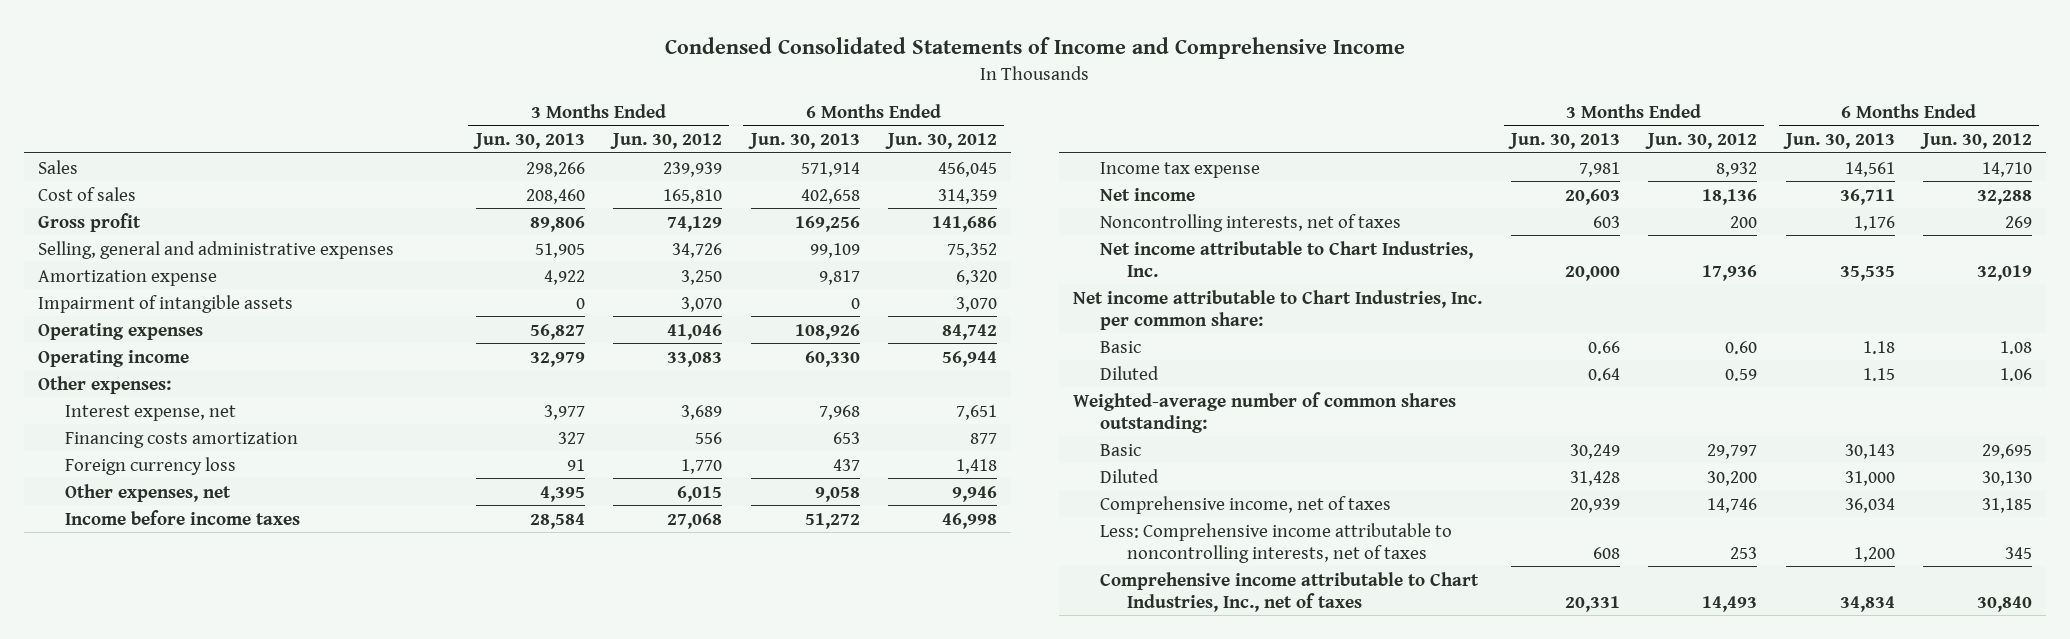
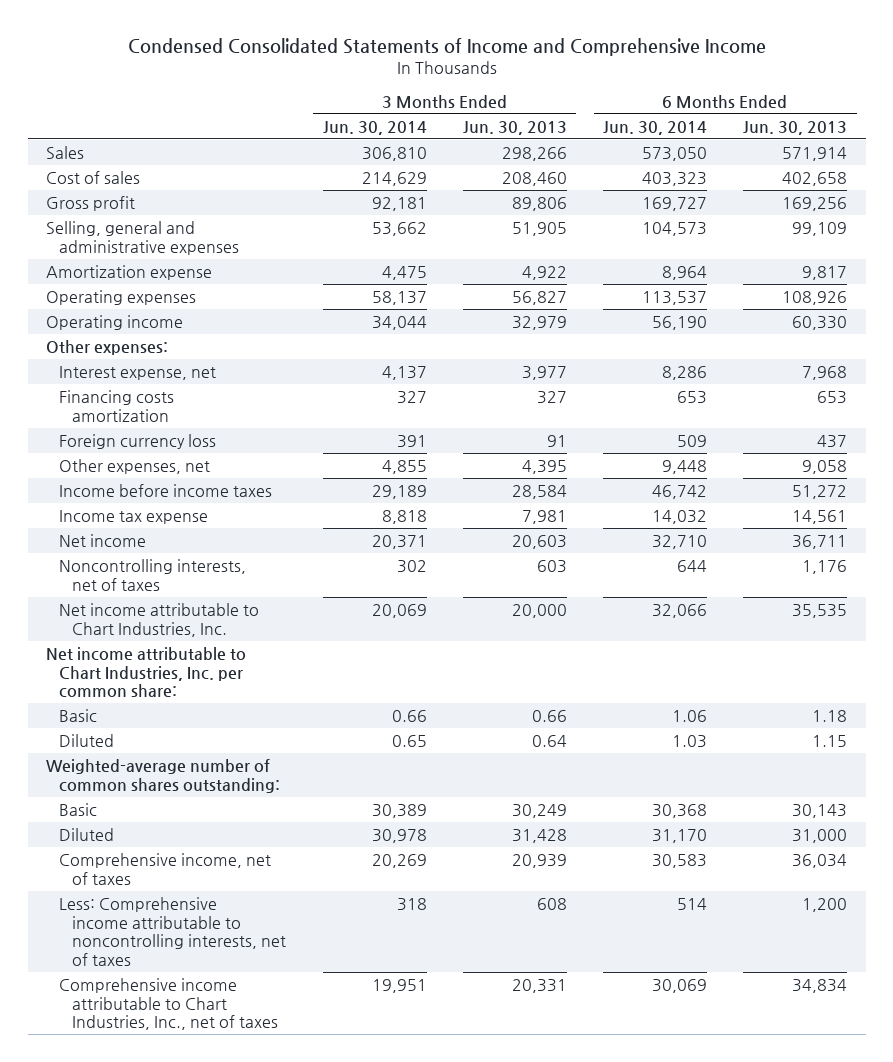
[610,133,723,150] Jun. 30, 2012 -> none
[884,133,997,150] Jun. 30, 2012 -> none
none -> [322,120,427,135] Jun. 30, 2014
none -> [603,120,708,135] Jun. 30, 2014
[38,294,294,313] Impairment of intangible assets -> none

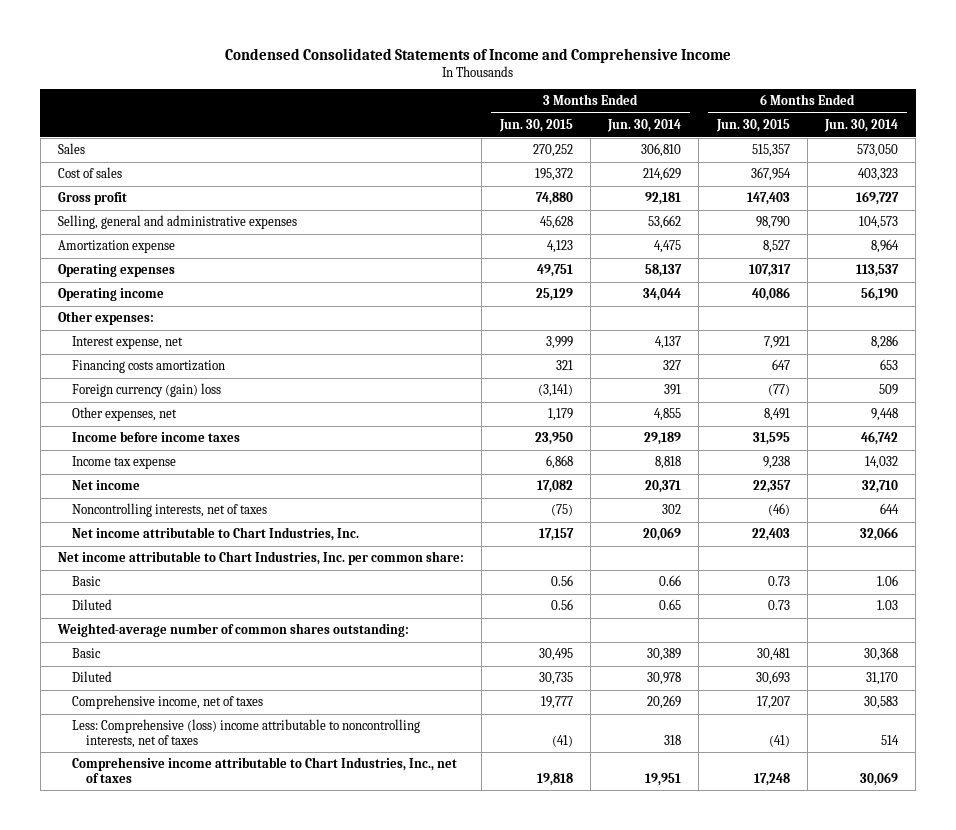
[462,120,567,135] Jun. 30, 2013 -> none
[743,120,848,135] Jun. 30, 2013 -> none
none -> [498,119,573,133] Jun. 30, 2015
none -> [715,119,790,133] Jun. 30, 2015
[59,433,217,449] Foreign currency loss -> [71,383,221,398] Foreign currency (gain) loss
[59,896,287,967] Less: Comprehensive income attributable to noncontrolling interests, net of taxes -> [71,719,420,748] Less: Comprehensive (loss) income attributable to noncontrolling interests, net of taxes

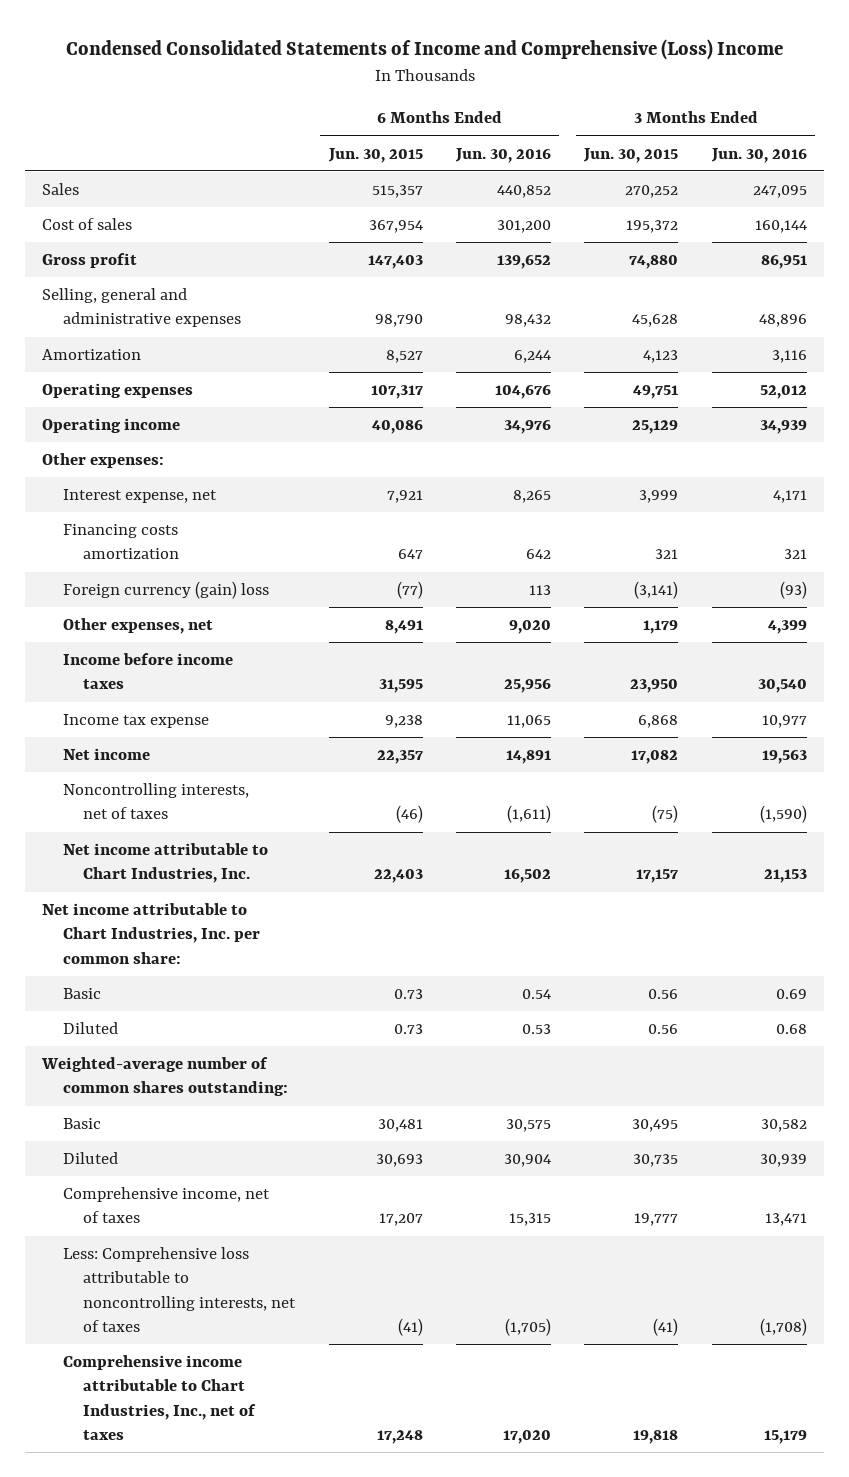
[225,47,732,63] Condensed Consolidated Statements of Income and Comprehensive Income -> [65,39,783,61] Condensed Consolidated Statements of Income and Comprehensive (Loss) Income
[607,119,682,133] Jun. 30, 2014 -> none
[823,119,898,133] Jun. 30, 2014 -> none
none -> [454,147,551,163] Jun. 30, 2016
none -> [710,147,807,163] Jun. 30, 2016
[58,240,176,254] Amortization expense -> [42,349,142,361] Amortization
[71,719,420,748] Less: Comprehensive (loss) income attributable to noncontrolling interests, net of taxes -> [62,1247,297,1333] Less: Comprehensive loss attributable to noncontrolling interests, net of taxes

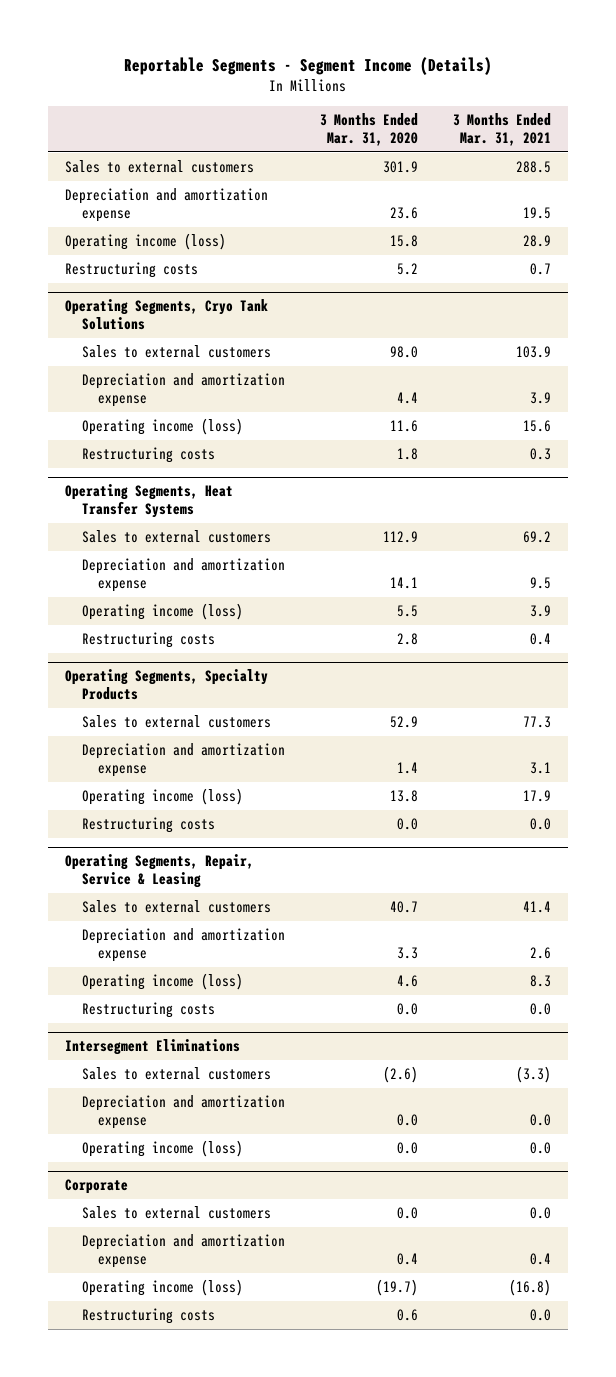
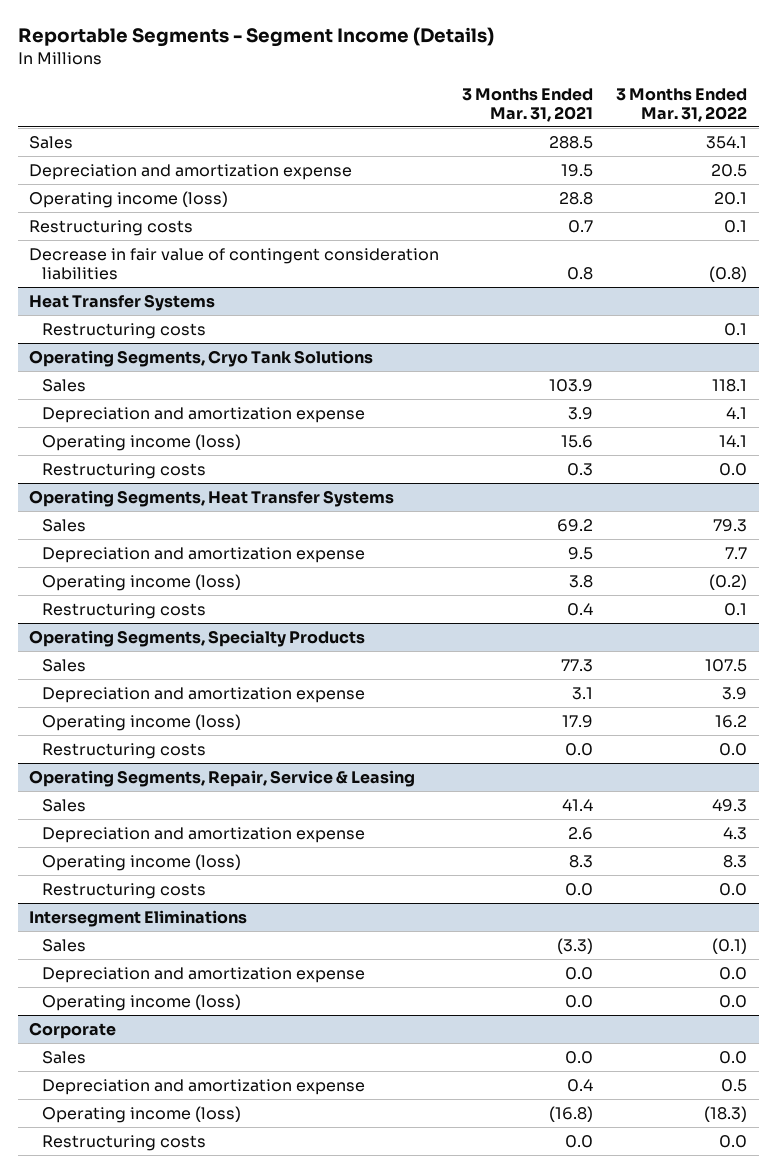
[319,112,418,147] 3 Months Ended Mar. 31, 2020 -> none
none -> [616,87,748,122] 3 Months Ended Mar. 31, 2022
[65,160,255,174] Sales to external customers -> [29,135,74,149] Sales
[522,235,551,248] 28.9 -> [559,191,594,205] 28.8
none -> [29,247,440,281] Decrease in fair value of contingent consideration liabilities
none -> [29,293,216,311] Heat Transfer Systems
none -> [42,322,207,339] Restructuring costs
[81,345,271,359] Sales to external customers -> [42,378,87,392] Sales
[81,530,271,544] Sales to external customers -> [42,518,87,532] Sales
[529,605,551,618] 3.9 -> [569,574,594,588] 3.8
[81,715,271,729] Sales to external customers -> [42,658,87,672] Sales
[81,900,271,914] Sales to external customers -> [42,798,87,812] Sales
[81,1067,271,1081] Sales to external customers -> [42,938,87,952] Sales
[81,1206,271,1220] Sales to external customers -> [42,1050,87,1064] Sales

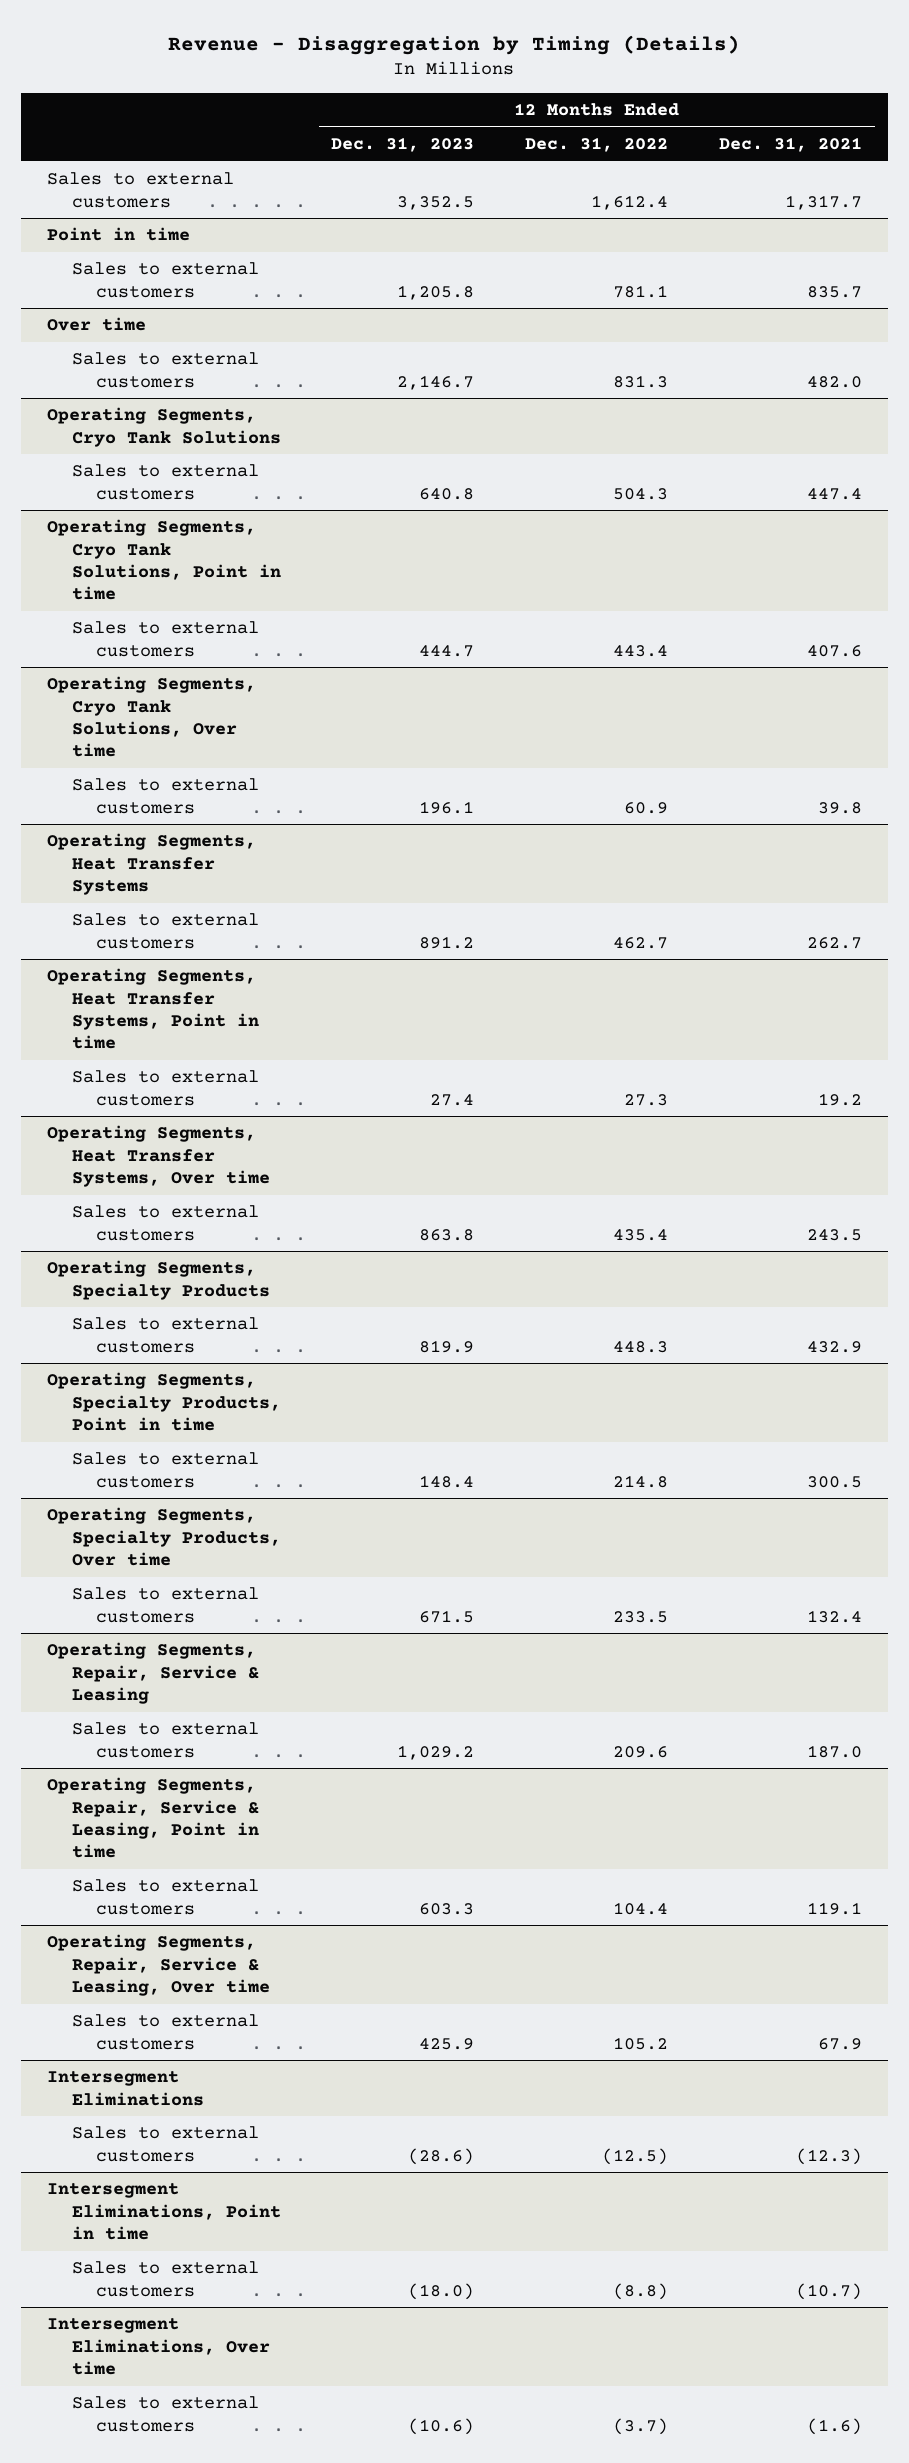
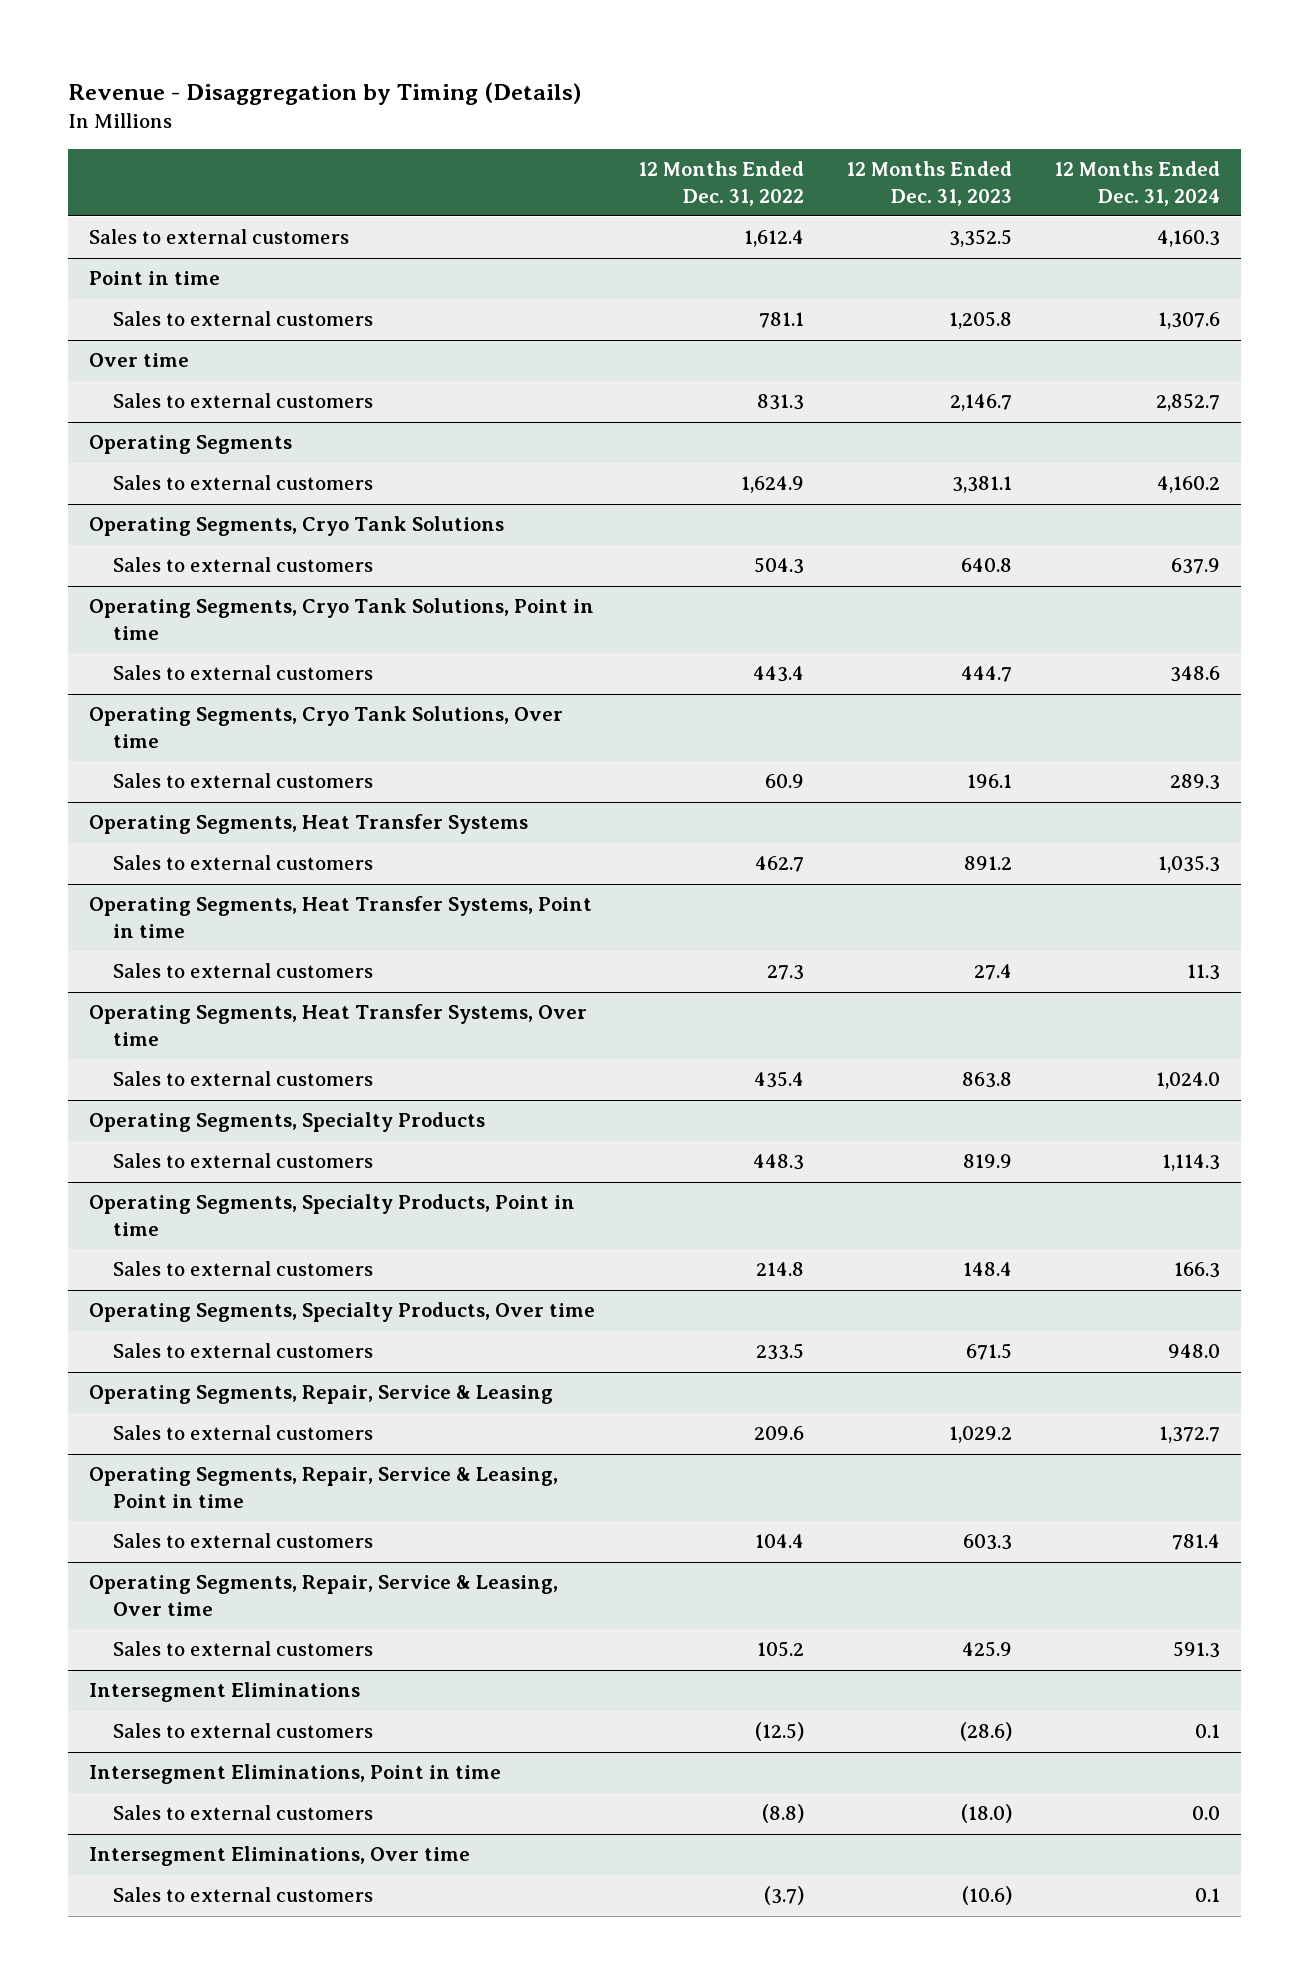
[719,137,863,153] Dec. 31, 2021 -> none
none -> [1054,161,1221,206] 12 Months Ended Dec. 31, 2024
none -> [89,435,293,455] Operating Segments
none -> [112,475,373,491] Sales to external customers

